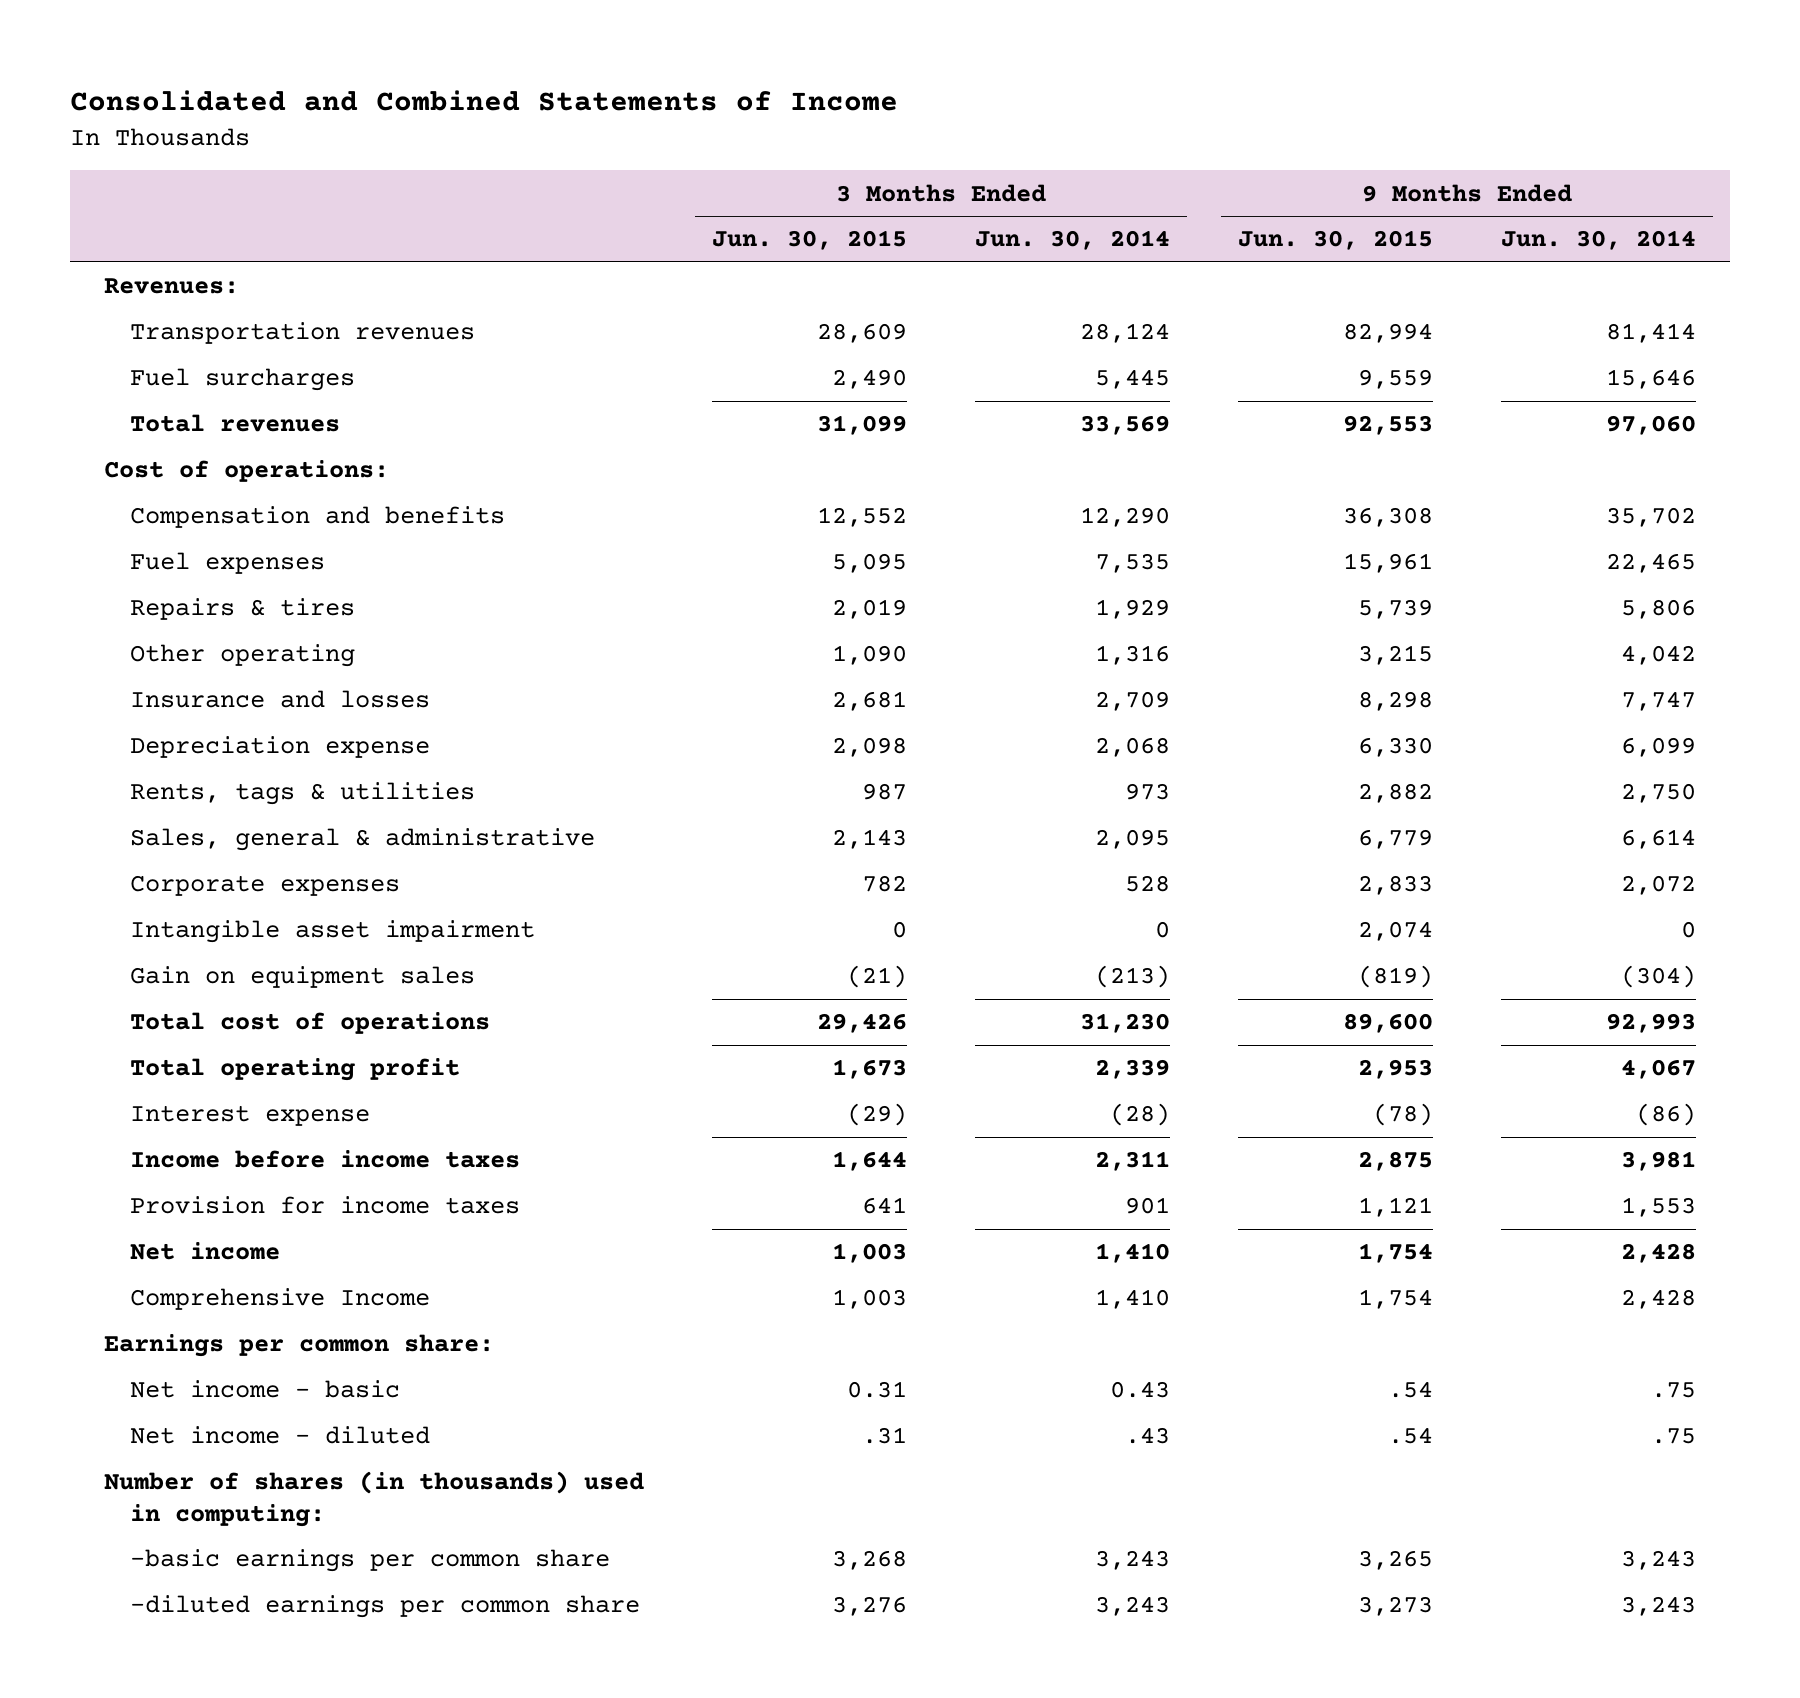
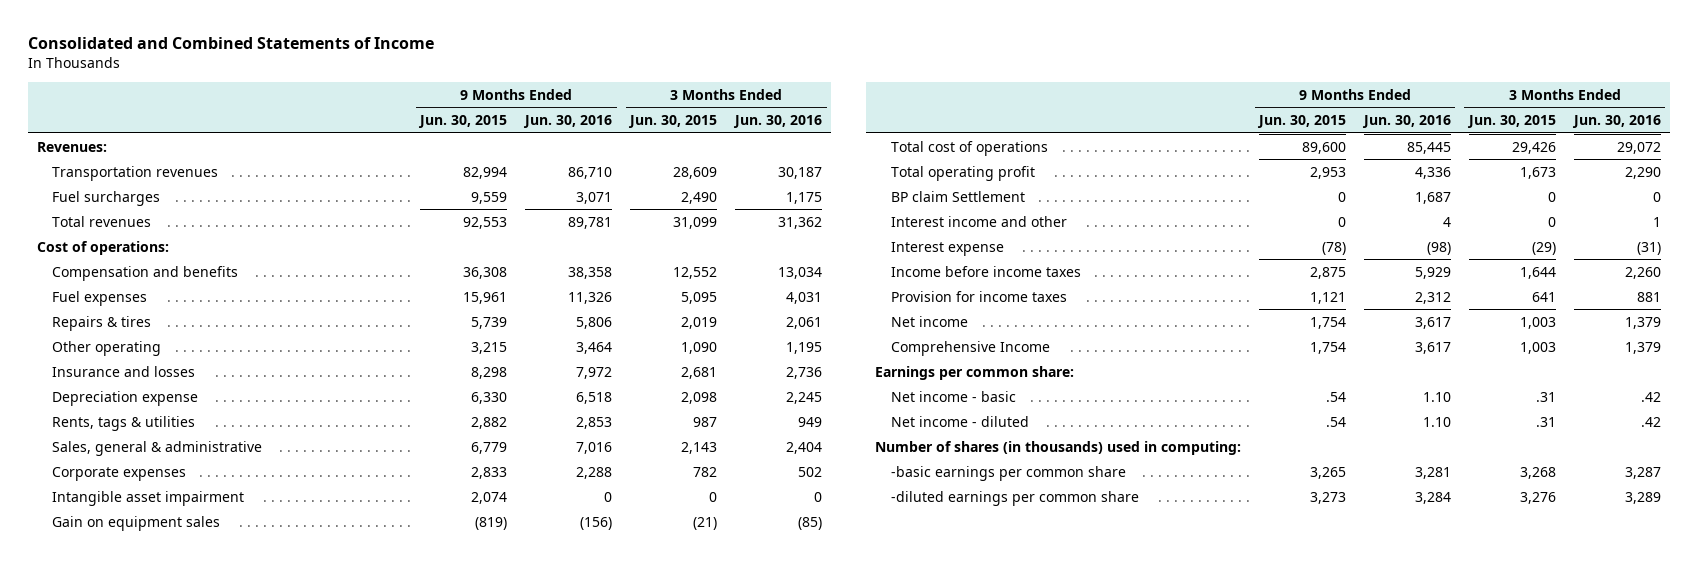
[975,230,1171,251] Jun. 30, 2014 -> none
[1501,230,1697,251] Jun. 30, 2014 -> none
none -> [523,115,613,129] Jun. 30, 2016
none -> [733,115,823,129] Jun. 30, 2016
none -> [890,190,1025,202] BP claim Settlement
none -> [890,215,1067,227] Interest income and other
[847,1381,908,1399] 0.31 -> [1535,391,1556,402] .31

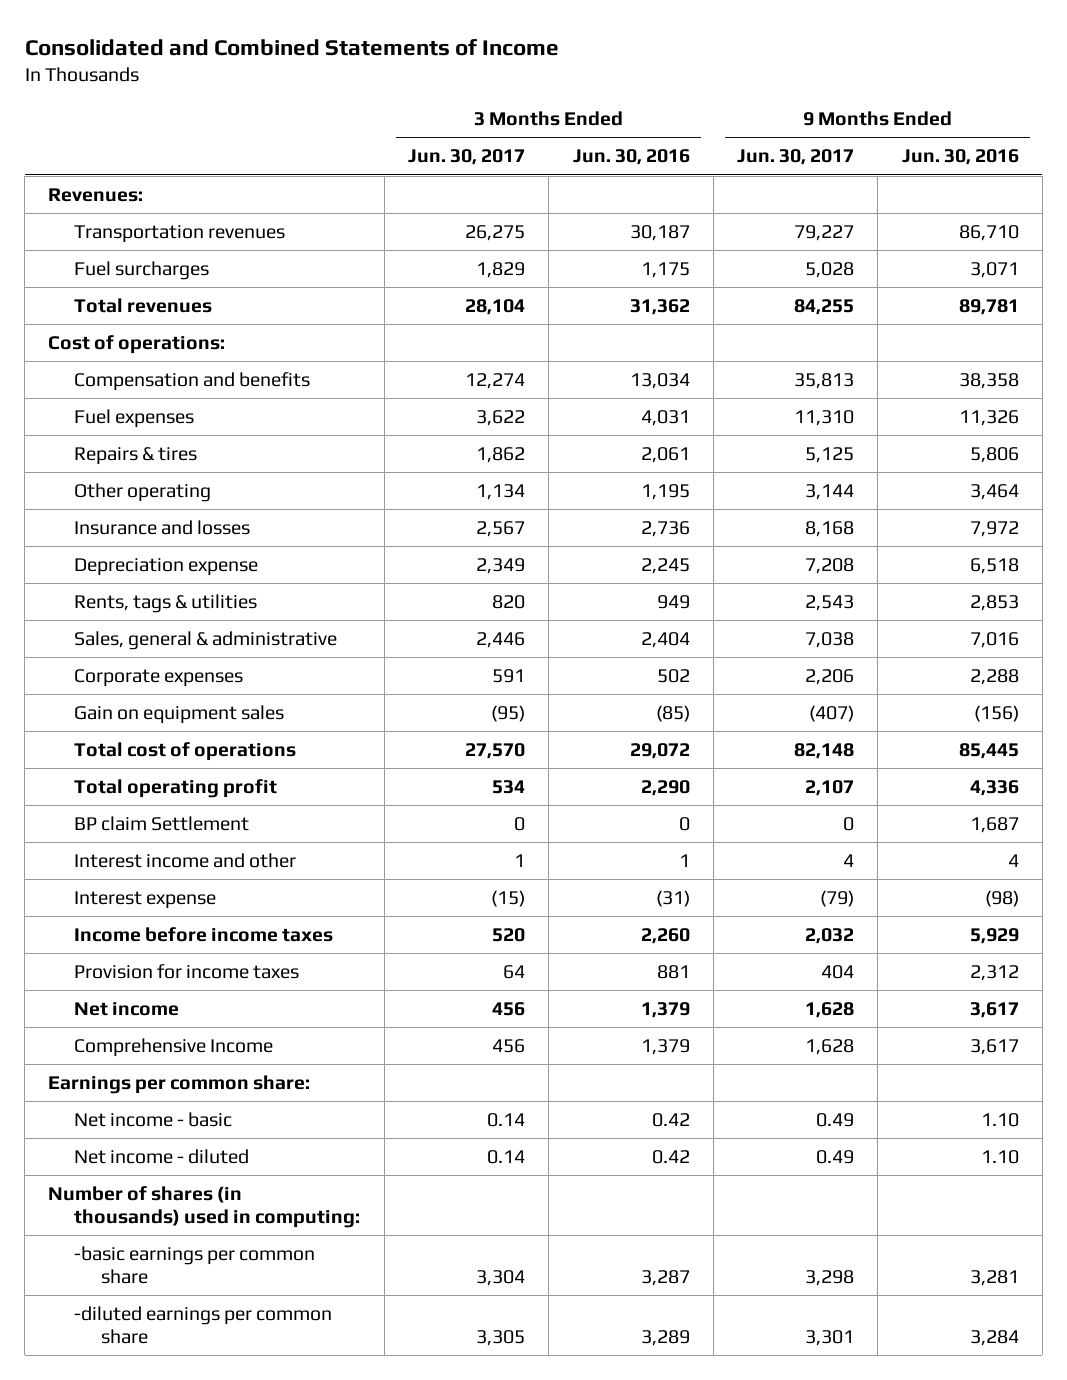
[418,115,508,129] Jun. 30, 2015 -> none
[628,115,718,129] Jun. 30, 2015 -> none
none -> [408,149,526,166] Jun. 30, 2017
none -> [737,149,855,166] Jun. 30, 2017
[52,490,245,506] Intangible asset impairment -> none
[1640,391,1661,402] .42 -> [651,1112,690,1127] 0.42
[1640,416,1661,427] .42 -> [651,1149,690,1164] 0.42

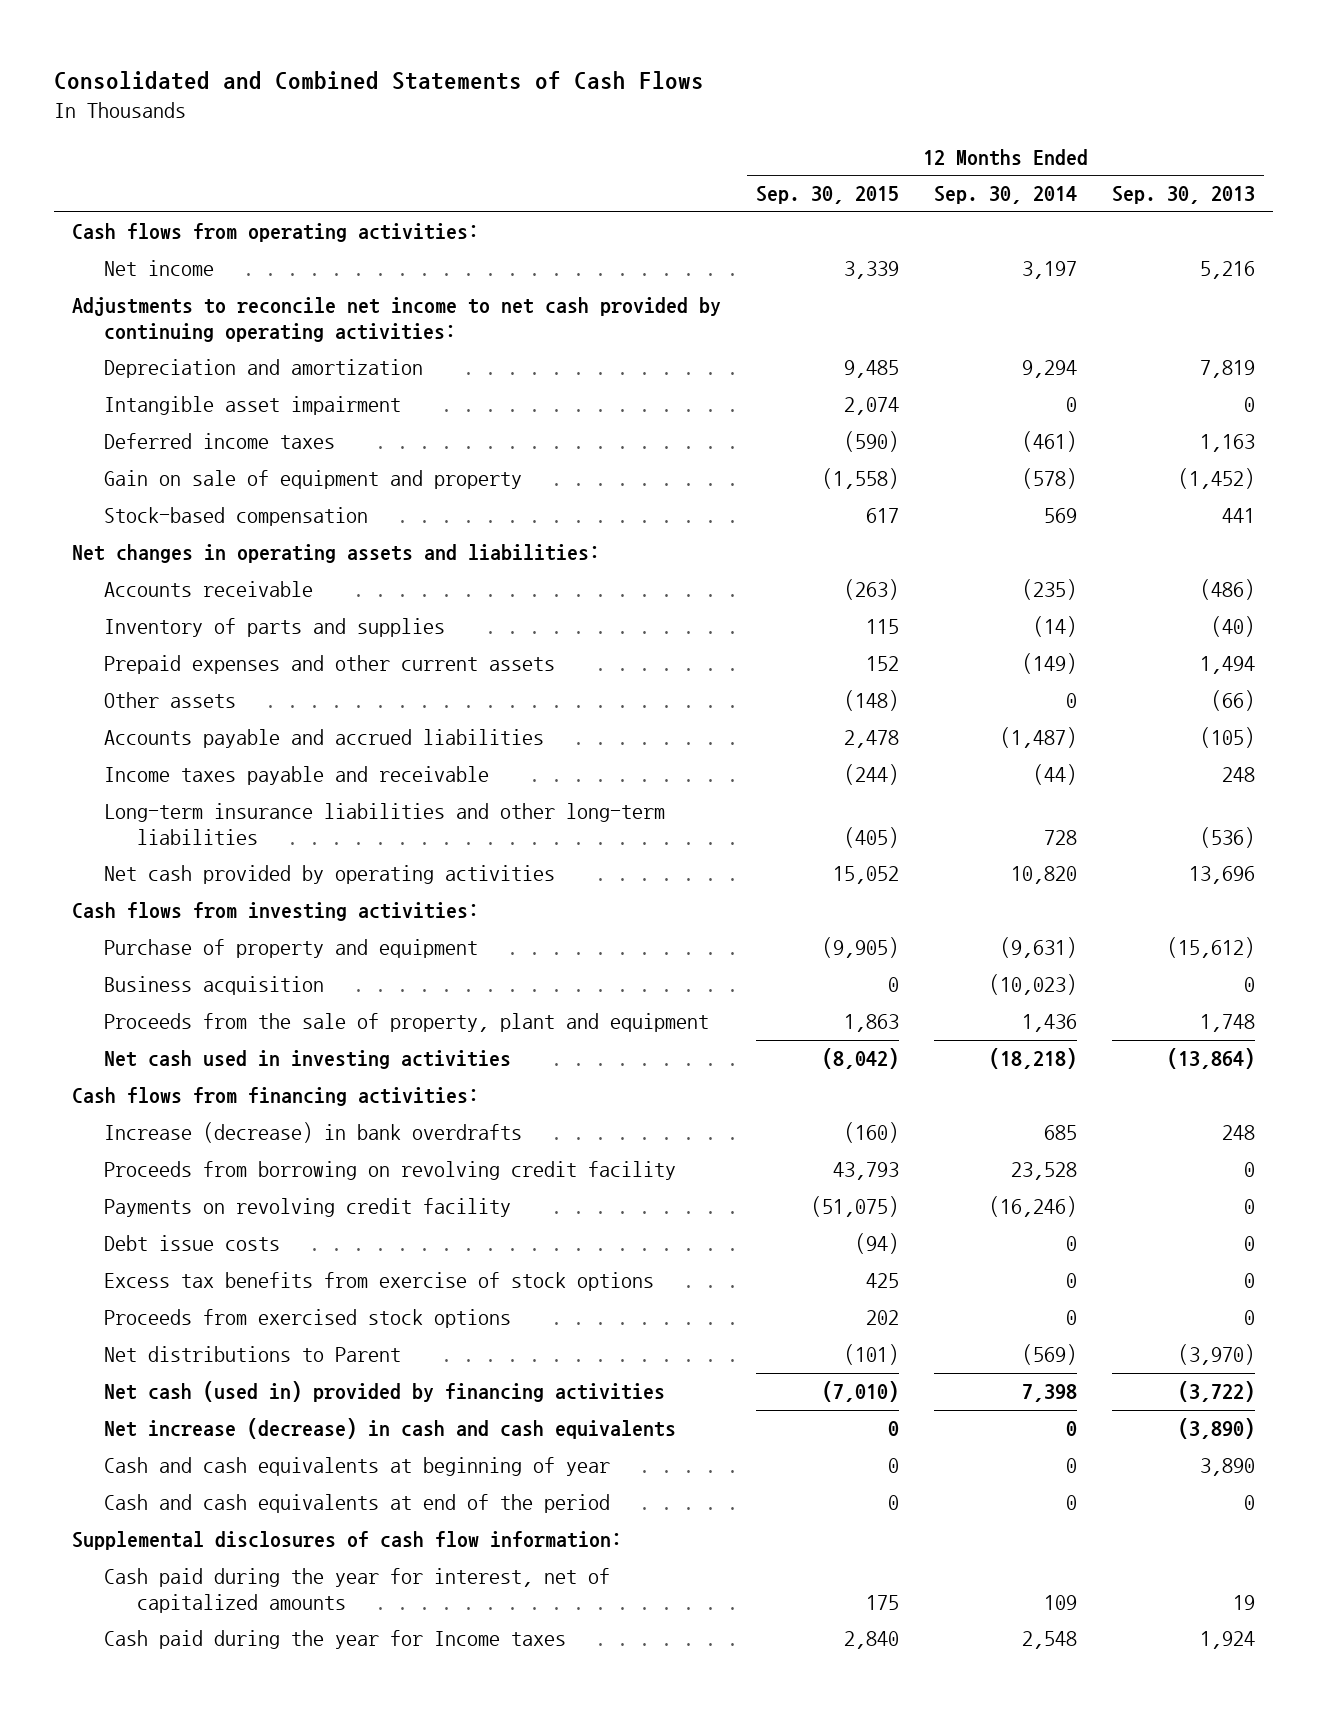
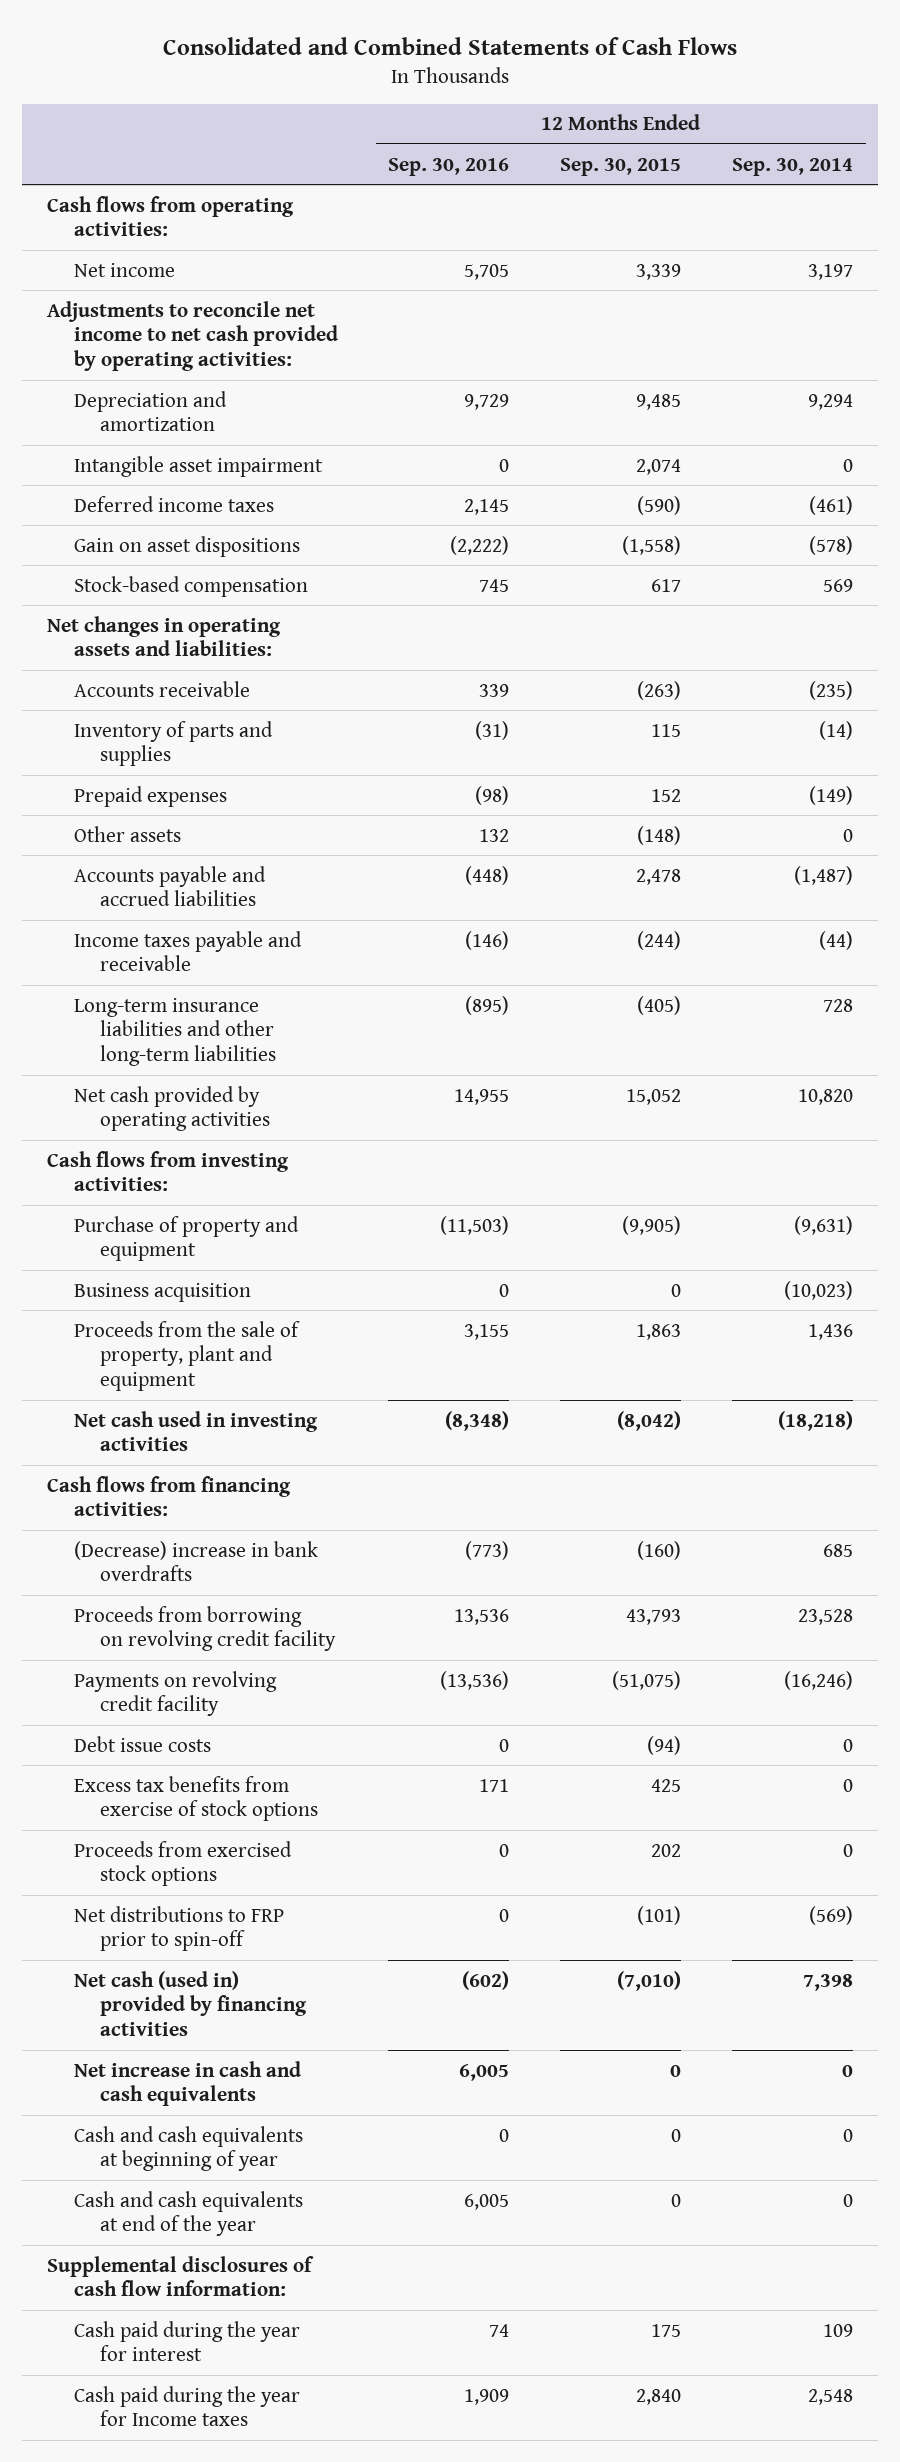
[1112,186,1256,205] Sep. 30, 2013 -> none
none -> [388,157,510,176] Sep. 30, 2016
[71,297,721,343] Adjustments to reconcile net income to net cash provided by continuing operating activities: -> [47,300,338,372] Adjustments to reconcile net income to net cash provided by operating activities:
[104,470,523,490] Gain on sale of equipment and property -> [73,535,300,557] Gain on asset dispositions
[104,655,556,675] Prepaid expenses and other current assets -> [73,785,227,807] Prepaid expenses
[104,1122,523,1144] Increase (decrease) in bank overdrafts -> [73,1540,318,1582] (Decrease) increase in bank overdrafts
[104,1346,402,1363] Net distributions to Parent -> [73,1905,284,1952] Net distributions to FRP prior to spin-off
[104,1418,677,1440] Net increase (decrease) in cash and cash equivalents -> [73,2060,301,2107] Net increase in cash and cash equivalents
[104,1494,611,1514] Cash and cash equivalents at end of the period -> [73,2190,303,2237] Cash and cash equivalents at end of the year
[104,1568,611,1614] Cash paid during the year for interest, net of capitalized amounts -> [73,2320,300,2362] Cash paid during the year for interest

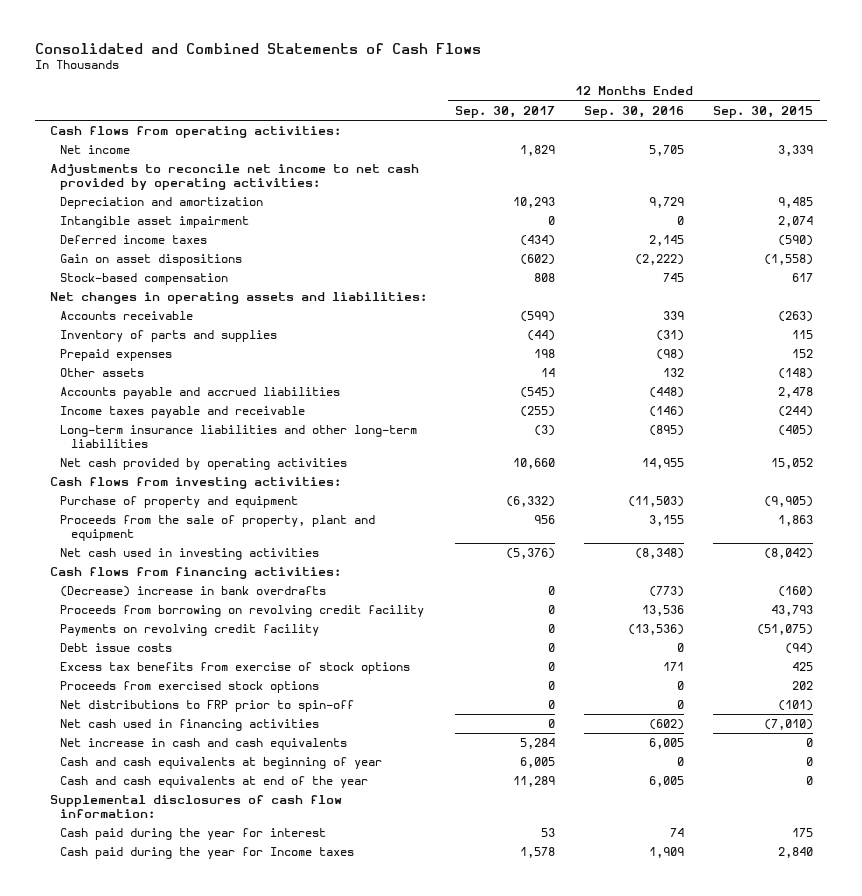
[732,157,854,176] Sep. 30, 2014 -> none
none -> [455,105,556,118] Sep. 30, 2017
[73,1282,251,1302] Business acquisition -> none
[73,1970,307,2037] Net cash (used in) provided by financing activities -> [60,719,320,732] Net cash used in financing activities

